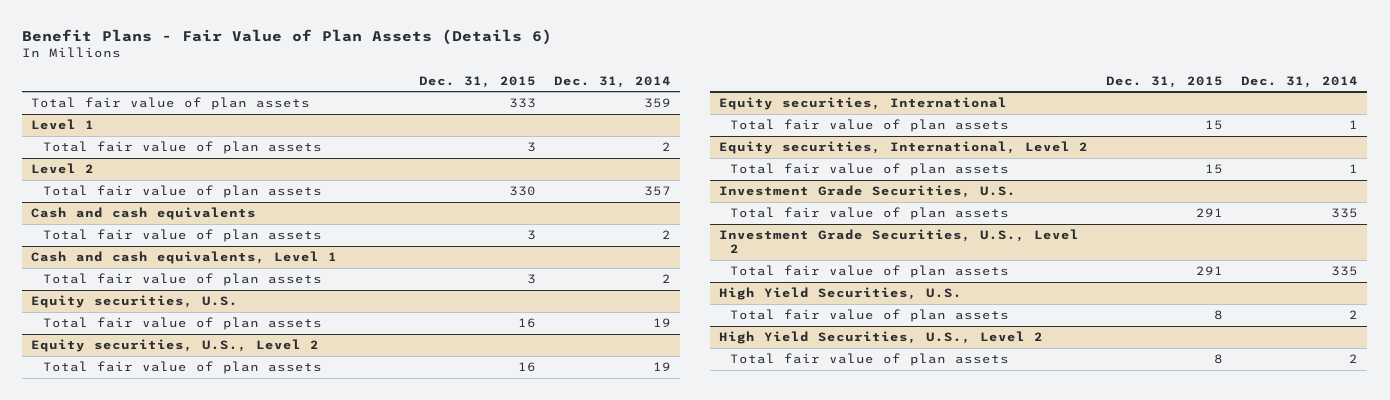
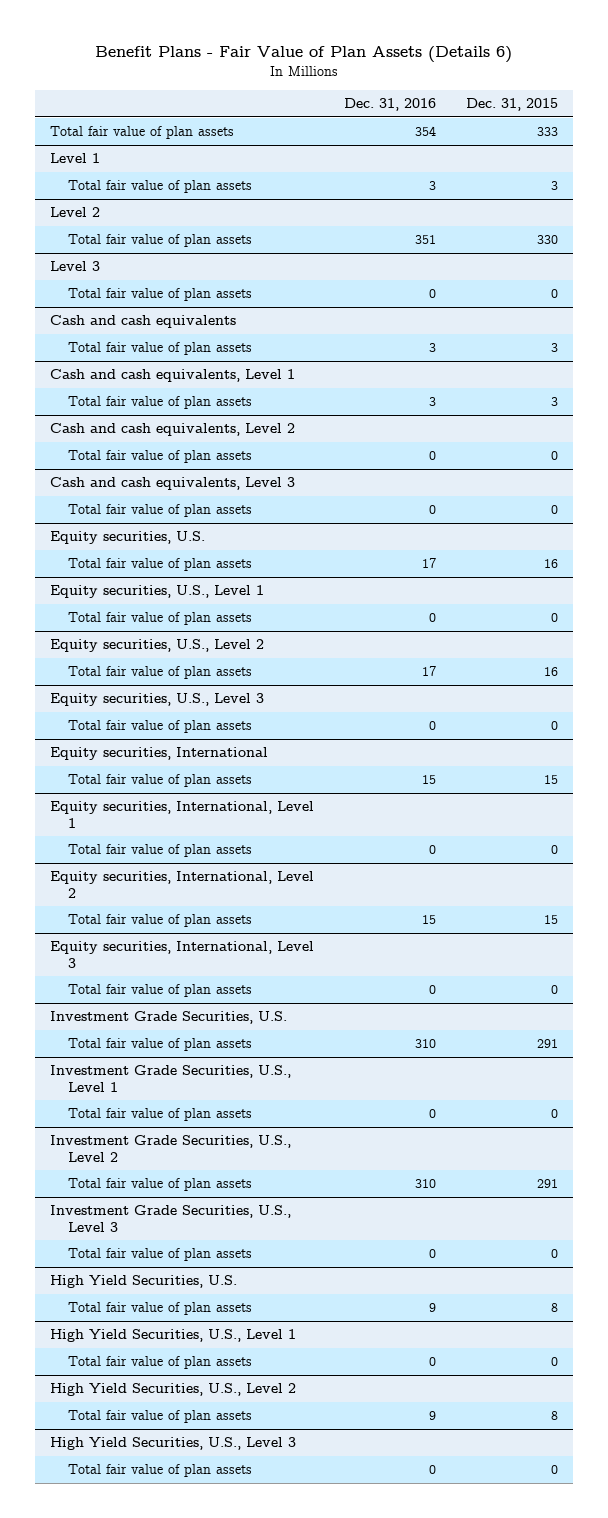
[553,75,671,88] Dec. 31, 2014 -> none
none -> [344,97,437,111] Dec. 31, 2016
none -> [50,261,101,272] Level 3
none -> [68,288,253,302] Total fair value of plan assets
none -> [50,423,296,437] Cash and cash equivalents, Level 2
none -> [68,450,253,464] Total fair value of plan assets
none -> [50,477,296,491] Cash and cash equivalents, Level 3
none -> [68,504,253,518] Total fair value of plan assets
none -> [50,585,265,599] Equity securities, U.S., Level 1
none -> [68,612,253,626] Total fair value of plan assets
none -> [50,693,265,707] Equity securities, U.S., Level 3
none -> [68,720,253,734] Total fair value of plan assets
none -> [50,801,315,828] Equity securities, International, Level 1
none -> [68,844,253,858] Total fair value of plan assets
none -> [50,941,315,968] Equity securities, International, Level 3
none -> [68,984,253,998] Total fair value of plan assets
none -> [50,1065,292,1092] Investment Grade Securities, U.S., Level 1
none -> [68,1108,253,1122] Total fair value of plan assets
none -> [50,1205,292,1232] Investment Grade Securities, U.S., Level 3
none -> [68,1248,253,1262] Total fair value of plan assets
none -> [50,1329,297,1343] High Yield Securities, U.S., Level 1
none -> [68,1356,253,1370] Total fair value of plan assets
none -> [50,1437,297,1451] High Yield Securities, U.S., Level 3
none -> [68,1464,253,1478] Total fair value of plan assets

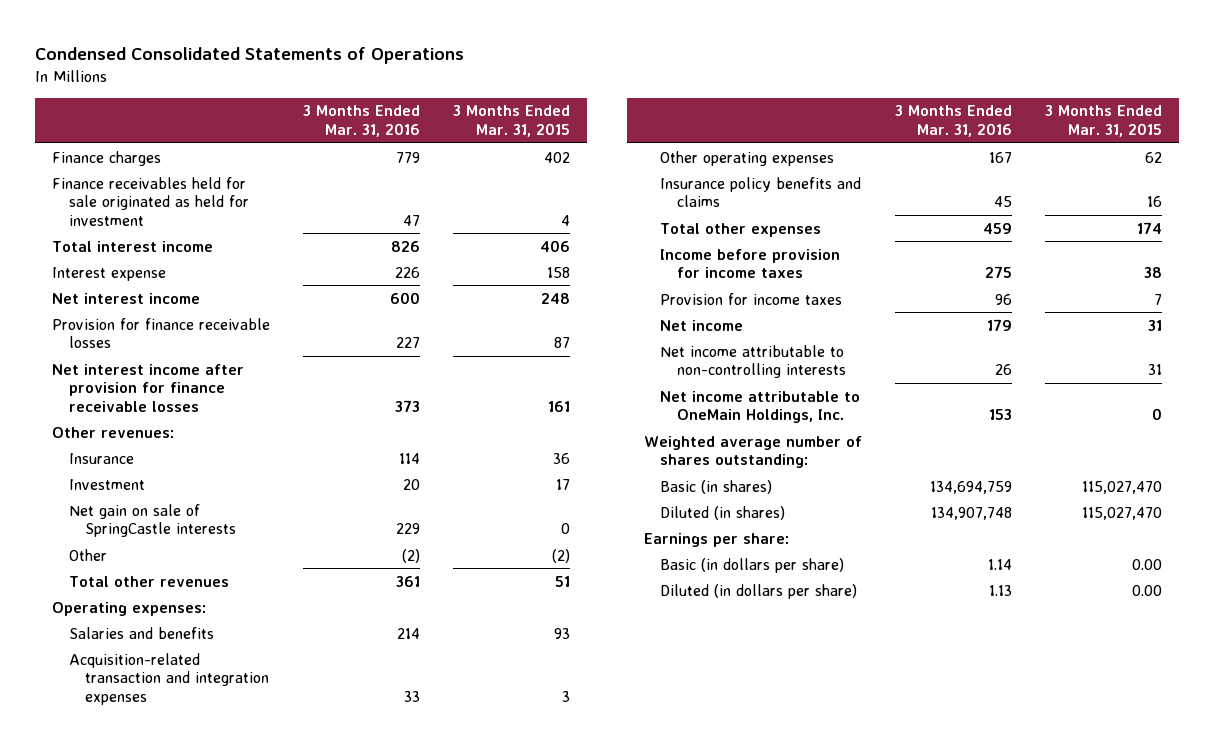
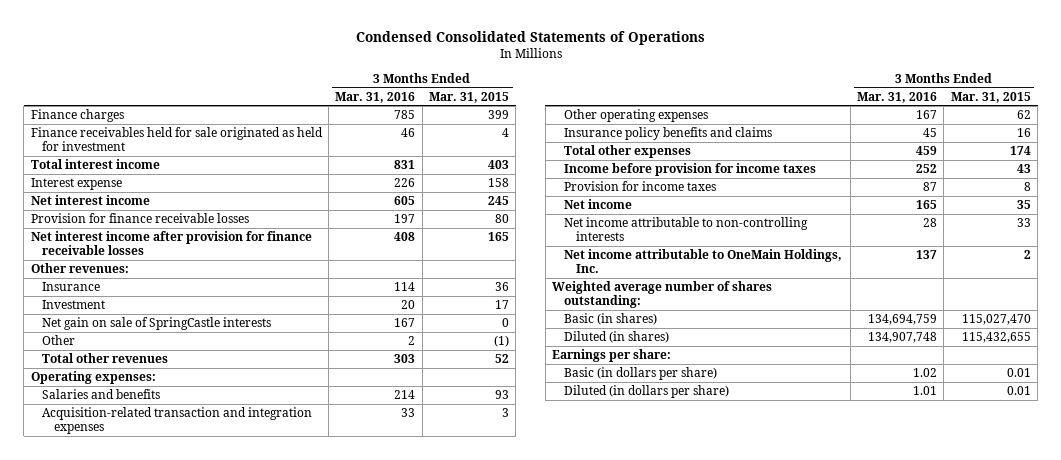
[396,151,421,163] 779 -> [394,110,416,120] 785
[544,151,571,163] 402 -> [488,110,510,120] 399
[403,214,421,226] 47 -> [401,128,416,138] 46
[391,240,421,252] 826 -> [394,160,416,170] 831
[540,239,571,252] 406 -> [488,160,510,170] 403
[390,291,421,304] 600 -> [394,196,416,206] 605
[541,292,571,304] 248 -> [488,196,510,206] 245
[396,337,421,349] 227 -> [394,214,416,224] 197
[554,337,571,349] 87 -> [495,214,510,224] 80
[395,399,421,412] 373 -> [394,232,416,242] 408
[548,400,571,412] 161 -> [488,232,510,242] 165
[396,523,421,535] 229 -> [394,318,416,328] 167
[402,548,421,563] (2) -> [408,336,416,346] 2
[552,548,571,563] (2) -> [494,335,510,348] (1)
[396,575,421,587] 361 -> [394,354,416,364] 303
[555,575,571,587] 51 -> [495,354,510,364] 52
[984,266,1012,279] 275 -> [916,164,938,174] 252
[1144,267,1163,279] 38 -> [1016,164,1031,174] 43
[994,293,1012,305] 96 -> [923,182,938,192] 87
[1154,293,1163,305] 7 -> [1023,182,1031,192] 8
[986,318,1012,331] 179 -> [916,200,938,210] 165
[1148,319,1163,331] 31 -> [1016,200,1031,210] 35
[994,364,1012,376] 26 -> [923,218,938,228] 28
[1148,364,1163,376] 31 -> [1016,218,1031,228] 33
[988,409,1012,421] 153 -> [916,250,938,260] 137
[1152,408,1163,421] 0 -> [1023,250,1031,260] 2
[1082,506,1163,520] 115,027,470 -> [961,332,1031,344] 115,432,655
[987,558,1012,570] 1.14 -> [913,368,938,378] 1.02
[1132,558,1163,570] 0.00 -> [1006,368,1031,378] 0.01
[988,584,1012,596] 1.13 -> [913,386,938,396] 1.01
[1132,584,1163,596] 0.00 -> [1006,386,1031,396] 0.01

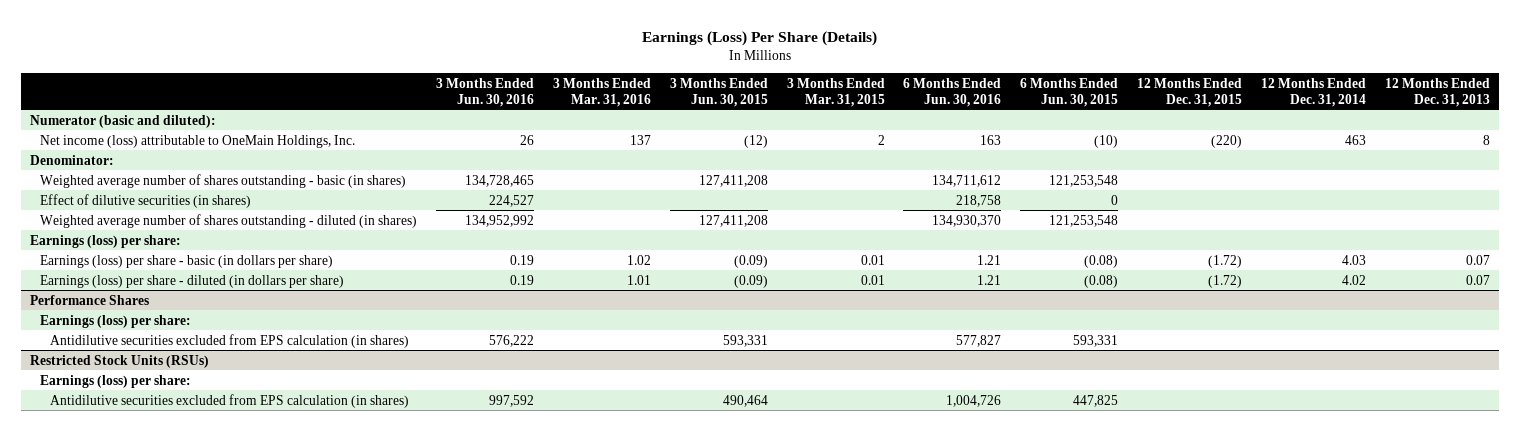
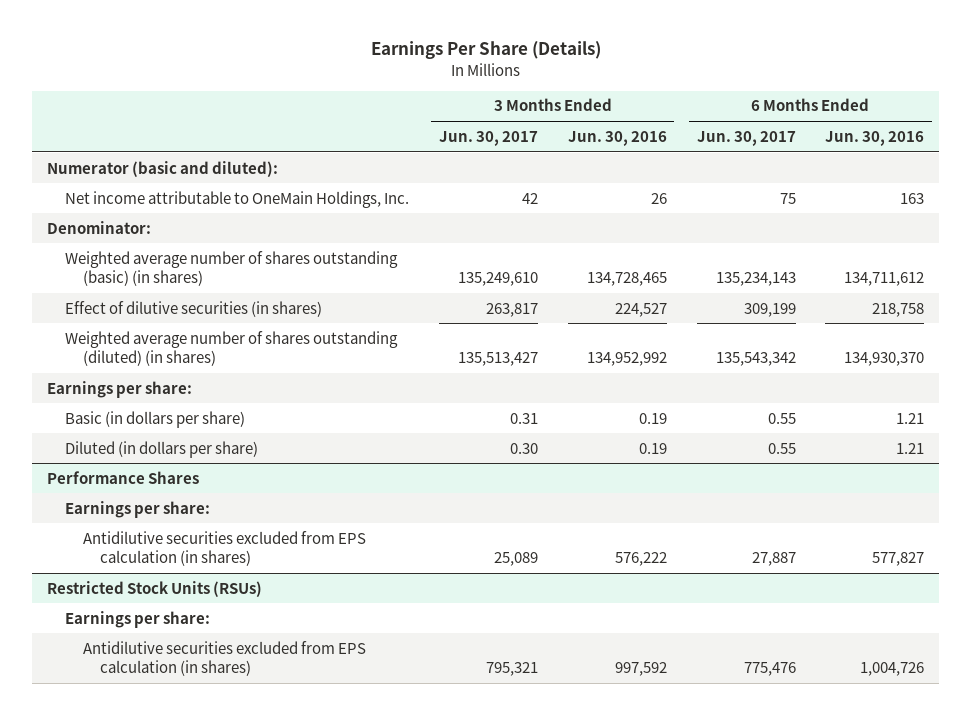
[641,30,877,46] Earnings (Loss) Per Share (Details) -> [370,41,601,60] Earnings Per Share (Details)
[552,77,651,107] 3 Months Ended Mar. 31, 2016 -> none
[669,77,768,107] 3 Months Ended Jun. 30, 2015 -> none
[786,77,885,107] 3 Months Ended Mar. 31, 2015 -> none
[1020,77,1119,107] 6 Months Ended Jun. 30, 2015 -> none
[1137,77,1243,107] 12 Months Ended Dec. 31, 2015 -> none
[1261,77,1367,107] 12 Months Ended Dec. 31, 2014 -> none
[1384,77,1490,107] 12 Months Ended Dec. 31, 2013 -> none
none -> [438,130,538,146] Jun. 30, 2017
none -> [696,130,796,146] Jun. 30, 2017
[40,134,356,148] Net income (loss) attributable to OneMain Holdings, Inc. -> [64,190,409,208] Net income attributable to OneMain Holdings, Inc.
[40,173,407,188] Weighted average number of shares outstanding - basic (in shares) -> [64,250,398,287] Weighted average number of shares outstanding (basic) (in shares)
[40,213,418,228] Weighted average number of shares outstanding - diluted (in shares) -> [64,330,398,367] Weighted average number of shares outstanding (diluted) (in shares)
[30,234,182,248] Earnings (loss) per share: -> [47,380,193,398] Earnings per share:
[40,254,334,268] Earnings (loss) per share - basic (in dollars per share) -> [64,410,245,428] Basic (in dollars per share)
[40,274,345,288] Earnings (loss) per share - diluted (in dollars per share) -> [64,440,258,458] Diluted (in dollars per share)
[40,314,192,328] Earnings (loss) per share: -> [64,500,210,518] Earnings per share:
[40,374,192,388] Earnings (loss) per share: -> [64,610,210,628] Earnings per share:

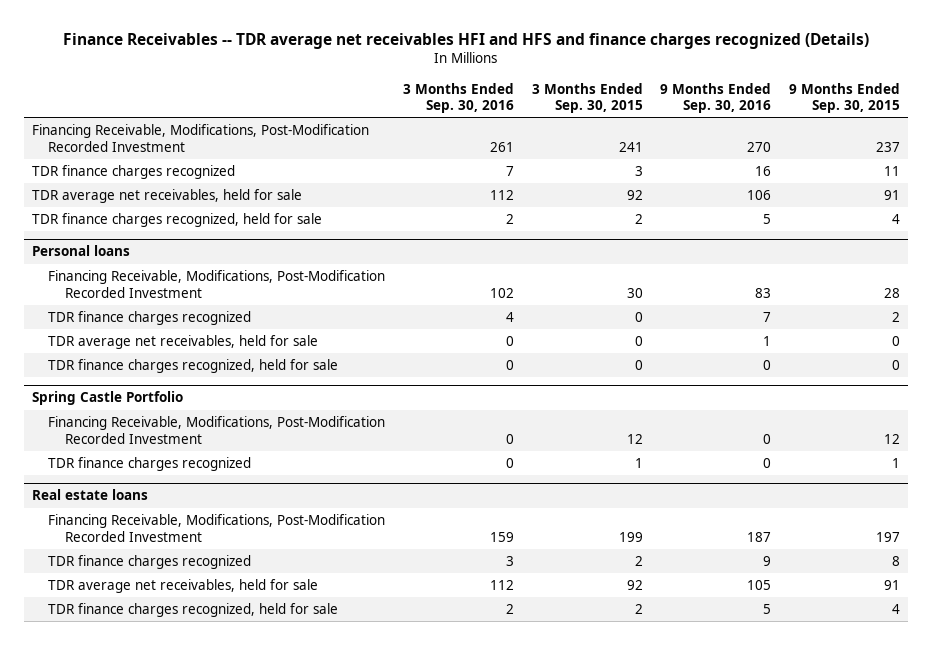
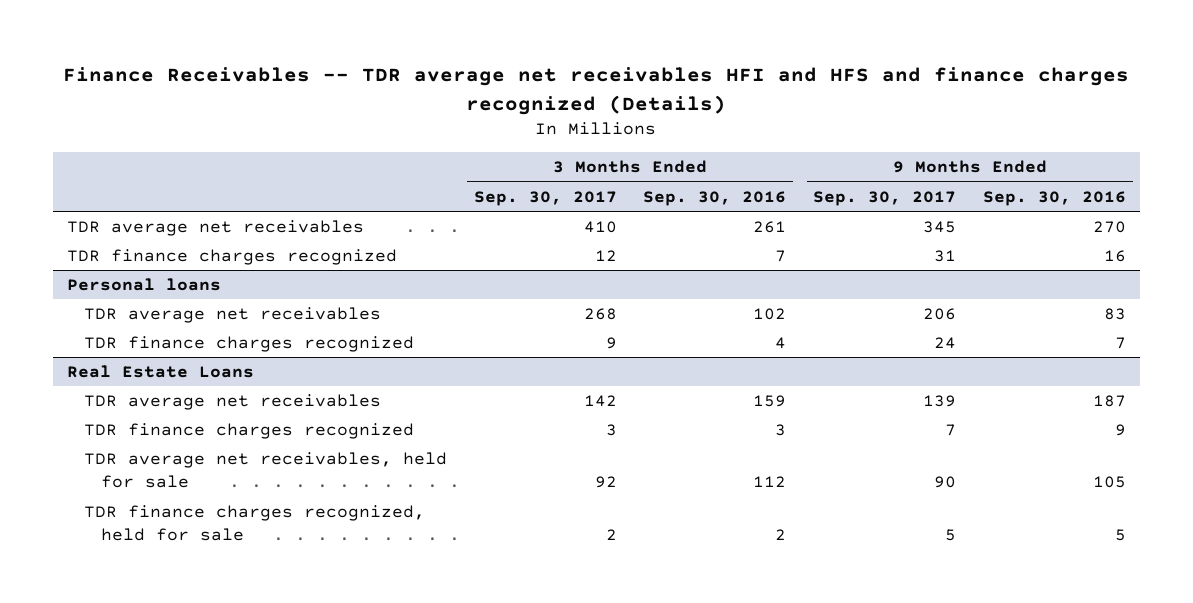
[531,82,643,114] 3 Months Ended Sep. 30, 2015 -> none
[788,82,900,114] 9 Months Ended Sep. 30, 2015 -> none
none -> [473,190,617,206] Sep. 30, 2017
none -> [813,190,957,206] Sep. 30, 2017
[32,124,370,152] Financing Receivable, Modifications, Post-Modification Recorded Investment -> [66,220,364,237] TDR average net receivables
[32,189,303,204] TDR average net receivables, held for sale -> none
[32,213,323,228] TDR finance charges recognized, held for sale -> none
[48,270,386,298] Financing Receivable, Modifications, Post-Modification Recorded Investment -> [83,307,381,324] TDR average net receivables
[48,335,319,350] TDR average net receivables, held for sale -> none
[48,359,339,374] TDR finance charges recognized, held for sale -> none
[32,391,184,406] Spring Castle Portfolio -> none
[48,416,386,444] Financing Receivable, Modifications, Post-Modification Recorded Investment -> none
[48,457,252,472] TDR finance charges recognized -> none
[32,489,149,501] Real estate loans -> [66,365,254,379] Real Estate Loans
[48,514,386,542] Financing Receivable, Modifications, Post-Modification Recorded Investment -> [83,394,381,411] TDR average net receivables

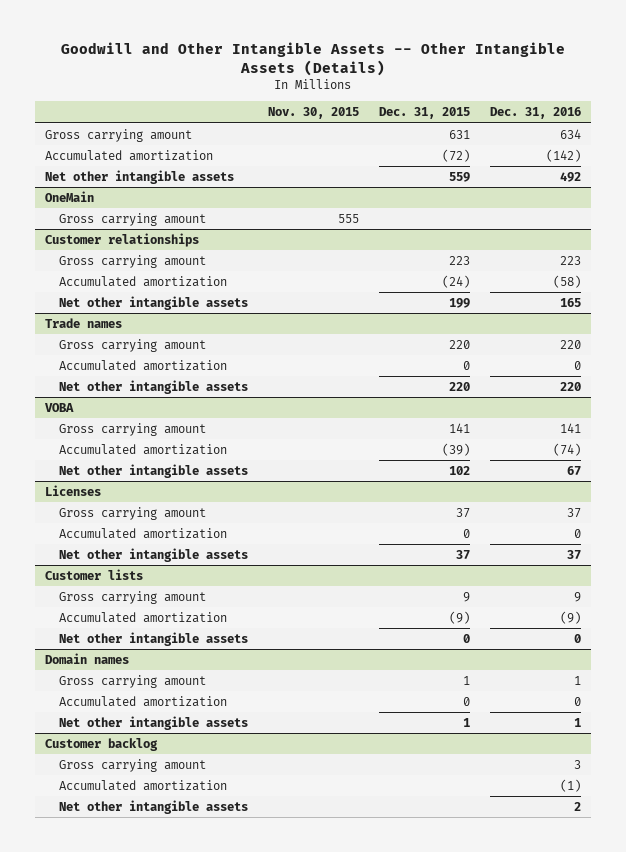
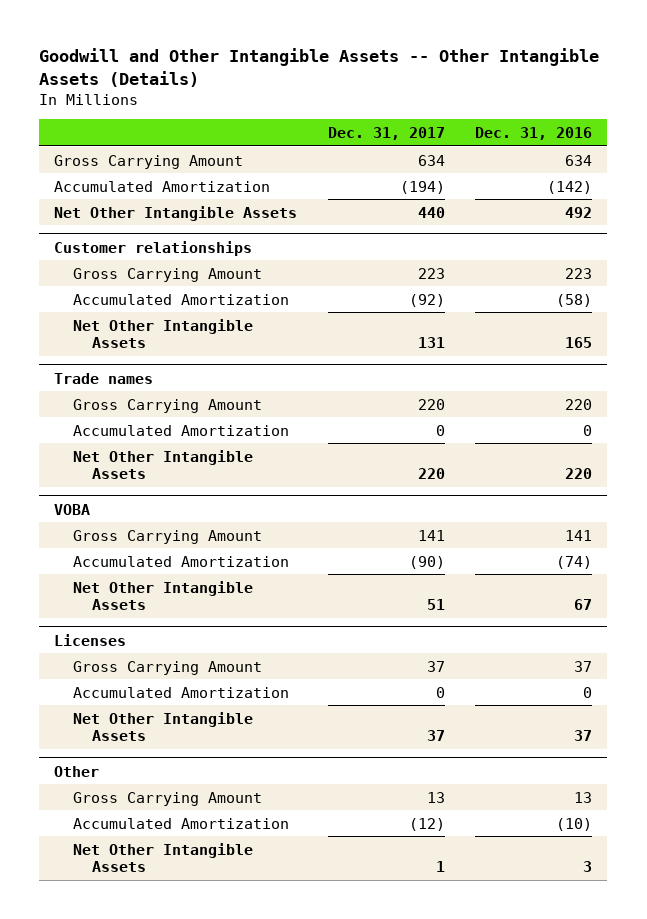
[268,107,360,120] Nov. 30, 2015 -> none
[379,107,471,120] Dec. 31, 2015 -> none
none -> [327,126,445,140] Dec. 31, 2017
[44,190,94,202] OneMain -> none
[59,212,207,226] Gross carrying amount -> none
[44,128,192,142] Gross carrying amount -> [54,154,244,169] Gross Carrying Amount
[44,149,213,161] Accumulated amortization -> [54,180,271,192] Accumulated Amortization
[44,169,234,184] Net other intangible assets -> [54,205,298,221] Net Other Intangible Assets
[59,254,207,268] Gross carrying amount -> [73,267,263,282] Gross Carrying Amount
[59,275,228,287] Accumulated amortization -> [73,293,290,305] Accumulated Amortization
[59,295,249,310] Net other intangible assets -> [73,318,254,349] Net Other Intangible Assets
[59,338,207,352] Gross carrying amount -> [73,398,263,413] Gross Carrying Amount
[59,359,228,371] Accumulated amortization -> [73,424,290,436] Accumulated Amortization
[59,379,249,394] Net other intangible assets -> [73,449,254,480] Net Other Intangible Assets
[59,422,207,436] Gross carrying amount -> [73,529,263,544] Gross Carrying Amount
[59,443,228,455] Accumulated amortization -> [73,555,290,567] Accumulated Amortization
[59,463,249,478] Net other intangible assets -> [73,580,254,611] Net Other Intangible Assets
[44,568,143,580] Customer lists -> none
[44,652,129,664] Domain names -> none
[59,674,207,688] Gross carrying amount -> none
[59,695,228,707] Accumulated amortization -> none
[59,715,249,730] Net other intangible assets -> none
[44,737,158,751] Customer backlog -> none
[59,758,207,772] Gross carrying amount -> none
[59,779,228,791] Accumulated amortization -> none
[59,799,249,814] Net other intangible assets -> none
[59,506,207,520] Gross carrying amount -> [73,660,263,675] Gross Carrying Amount
[59,527,228,539] Accumulated amortization -> [73,686,290,698] Accumulated Amortization
[59,547,249,562] Net other intangible assets -> [73,711,254,742] Net Other Intangible Assets
none -> [54,765,100,777] Other
[59,590,207,604] Gross carrying amount -> [73,791,263,806] Gross Carrying Amount
[574,591,582,602] 9 -> [574,791,593,803] 13
[59,611,228,623] Accumulated amortization -> [73,817,290,829] Accumulated Amortization
[560,610,582,624] (9) -> [556,817,593,831] (10)
[59,631,249,646] Net other intangible assets -> [73,842,254,873] Net Other Intangible Assets
[574,633,582,643] 0 -> [583,861,593,873] 3

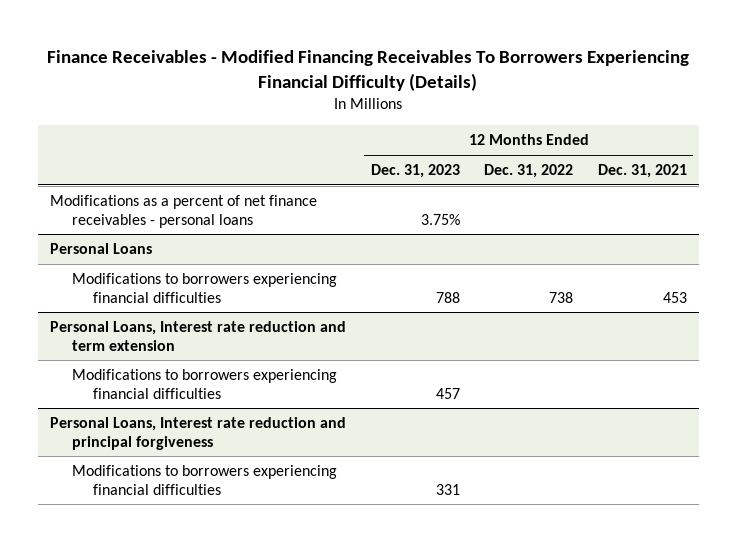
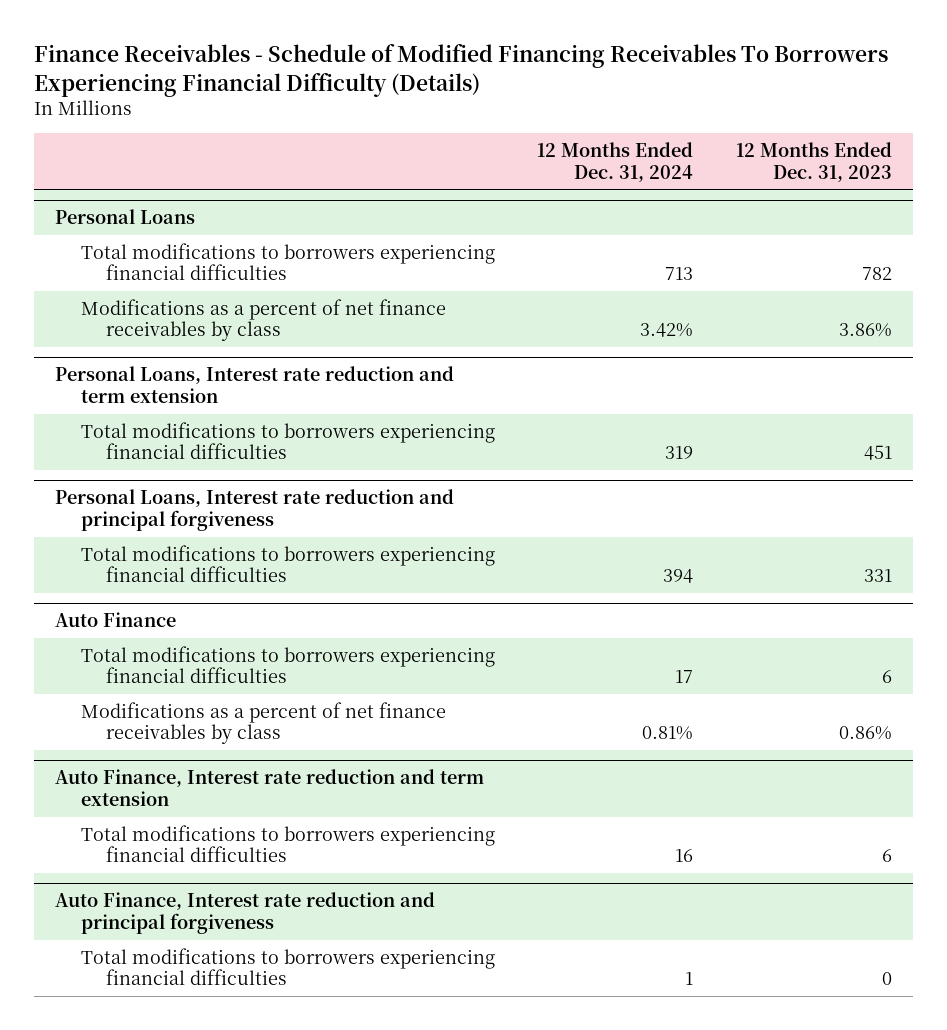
[47,49,690,91] Finance Receivables - Modified Financing Receivables To Borrowers Experiencing Financial Difficulty (Details) -> [33,44,888,97] Finance Receivables - Schedule of Modified Financing Receivables To Borrowers Experiencing Financial Difficulty (Details)
[484,164,574,179] Dec. 31, 2022 -> none
[597,164,687,179] Dec. 31, 2021 -> none
none -> [537,141,694,182] 12 Months Ended Dec. 31, 2024
[49,195,317,228] Modifications as a percent of net finance receivables - personal loans -> none
[71,273,337,303] Modifications to borrowers experiencing financial difficulties -> [80,242,495,281] Total modifications to borrowers experiencing financial difficulties
[435,291,460,303] 788 -> [861,267,892,281] 782
none -> [80,298,446,342] Modifications as a percent of net finance receivables by class
[71,369,337,399] Modifications to borrowers experiencing financial difficulties -> [80,421,495,460] Total modifications to borrowers experiencing financial difficulties
[435,387,460,399] 457 -> [863,445,892,461] 451
[71,465,337,495] Modifications to borrowers experiencing financial difficulties -> [80,544,495,583] Total modifications to borrowers experiencing financial difficulties
none -> [55,612,177,628] Auto Finance
none -> [80,645,495,684] Total modifications to borrowers experiencing financial difficulties
none -> [80,701,446,745] Modifications as a percent of net finance receivables by class
none -> [55,769,485,807] Auto Finance, Interest rate reduction and term extension
none -> [80,824,495,863] Total modifications to borrowers experiencing financial difficulties
none -> [55,892,436,935] Auto Finance, Interest rate reduction and principal forgiveness
none -> [80,947,495,986] Total modifications to borrowers experiencing financial difficulties

